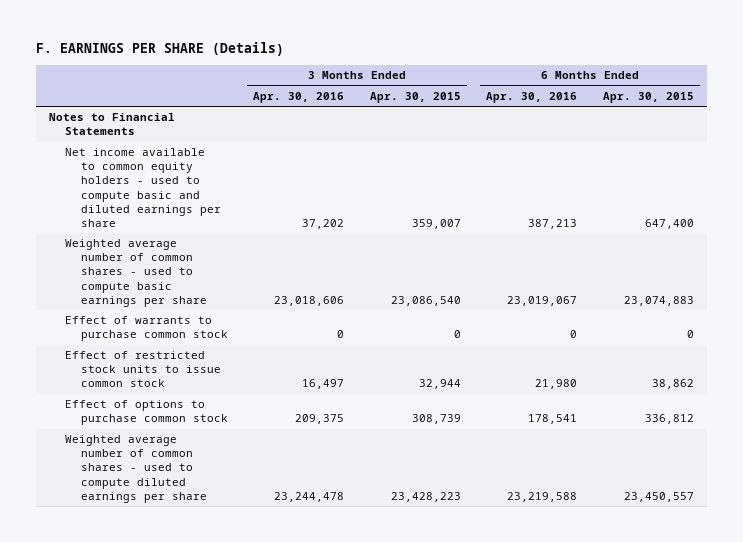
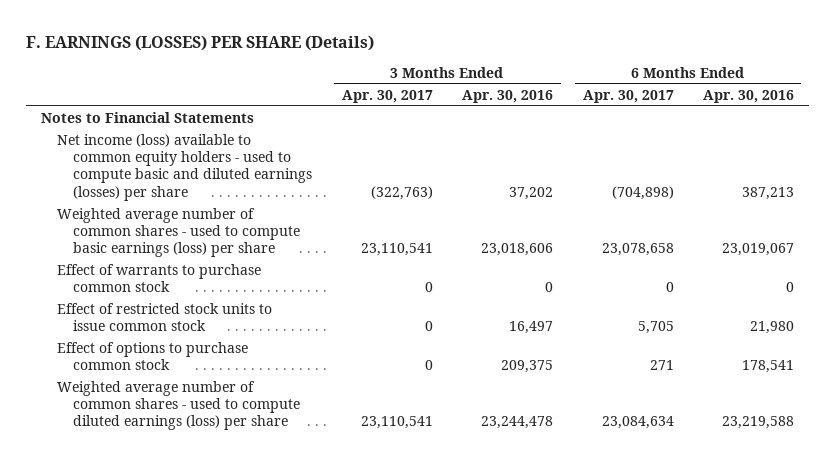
[35,42,284,57] F. EARNINGS PER SHARE (Details) -> [26,34,375,51] F. EARNINGS (LOSSES) PER SHARE (Details)
[369,91,461,103] Apr. 30, 2015 -> none
[602,91,694,103] Apr. 30, 2015 -> none
none -> [341,89,433,103] Apr. 30, 2017
none -> [582,89,674,103] Apr. 30, 2017
[64,148,221,227] Net income available to common equity holders - used to compute basic and diluted earnings per share -> [57,133,313,201] Net income (loss) available to common equity holders - used to compute basic and diluted earnings (losses) per share
[64,239,207,307] Weighted average number of common shares - used to compute basic earnings per share -> [57,207,301,258] Weighted average number of common shares - used to compute basic earnings (loss) per share
[64,435,207,503] Weighted average number of common shares - used to compute diluted earnings per share -> [57,380,301,431] Weighted average number of common shares - used to compute diluted earnings (loss) per share

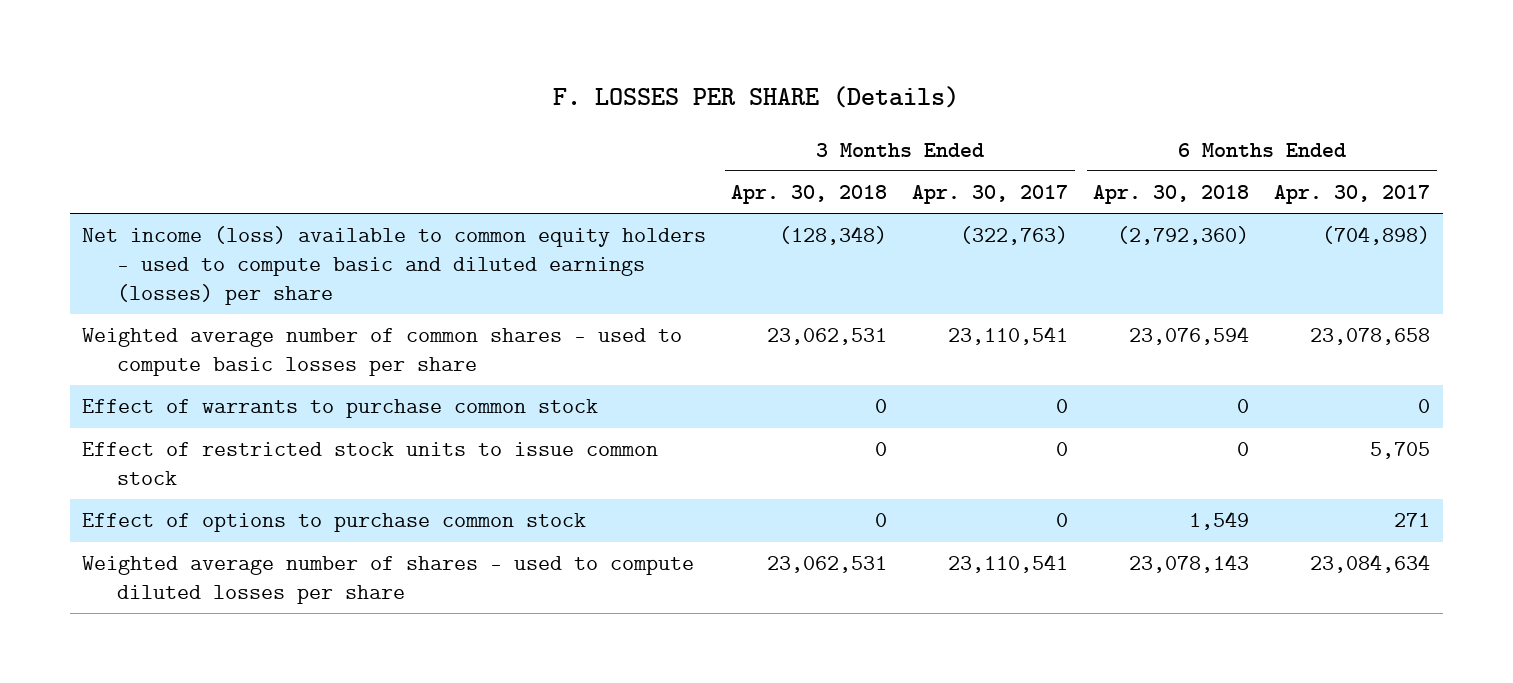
[26,34,375,51] F. EARNINGS (LOSSES) PER SHARE (Details) -> [553,86,960,109] F. LOSSES PER SHARE (Details)
[462,89,554,103] Apr. 30, 2016 -> none
[703,89,795,103] Apr. 30, 2016 -> none
none -> [731,185,888,205] Apr. 30, 2018
none -> [1093,185,1250,205] Apr. 30, 2018
[41,111,255,123] Notes to Financial Statements -> none
[57,207,301,258] Weighted average number of common shares - used to compute basic earnings (loss) per share -> [82,328,683,377] Weighted average number of common shares - used to compute basic losses per share
[57,380,301,431] Weighted average number of common shares - used to compute diluted earnings (loss) per share -> [82,556,695,605] Weighted average number of shares - used to compute diluted losses per share

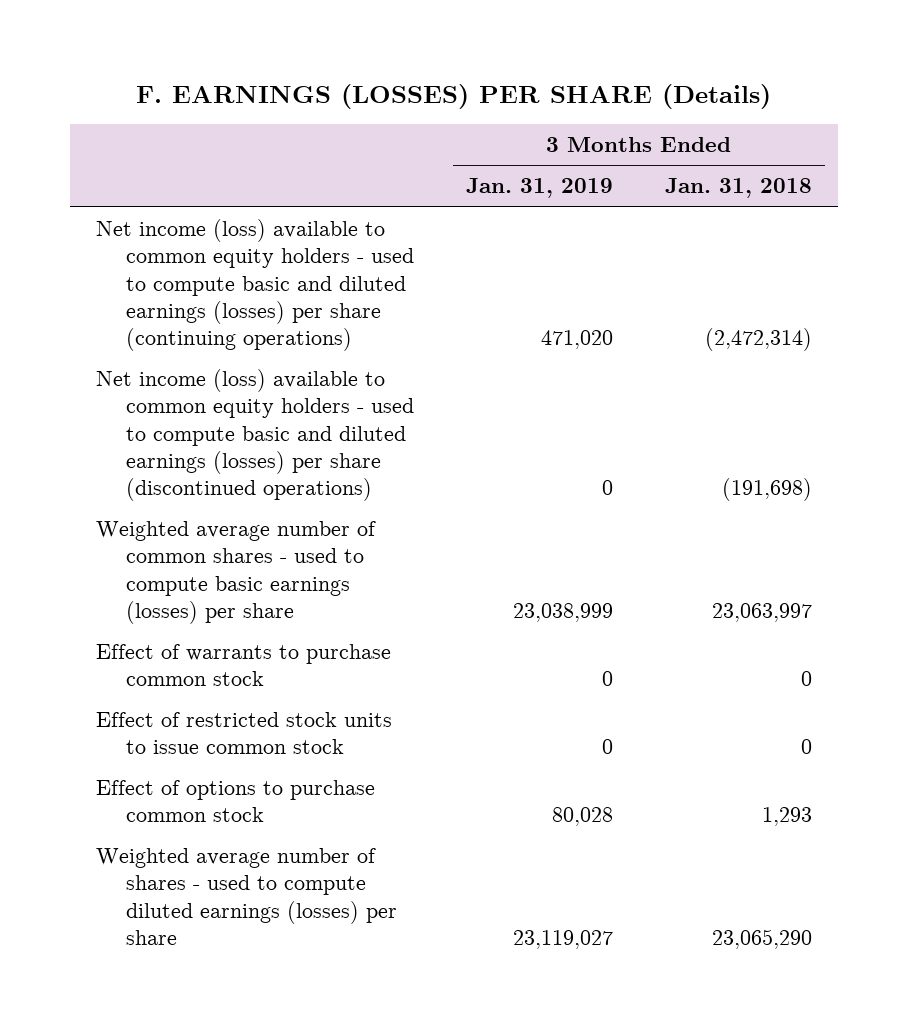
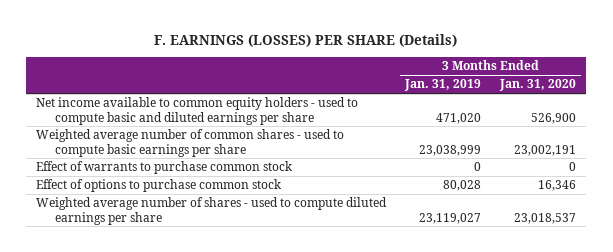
[665,178,813,199] Jan. 31, 2018 -> none
none -> [499,79,577,92] Jan. 31, 2020
[95,368,415,502] Net income (loss) available to common equity holders - used to compute basic and diluted earnings (losses) per share (discontinued operations) -> none
[95,218,415,352] Net income (loss) available to common equity holders - used to compute basic and diluted earnings (losses) per share (continuing operations) -> [36,97,359,125] Net income available to common equity holders - used to compute basic and diluted earnings per share
[95,520,376,624] Weighted average number of common shares - used to compute basic earnings (losses) per share -> [36,129,345,157] Weighted average number of common shares - used to compute basic earnings per share
[95,711,392,755] Effect of restricted stock units to issue common stock -> none
[95,847,398,945] Weighted average number of shares - used to compute diluted earnings (losses) per share -> [36,197,388,225] Weighted average number of shares - used to compute diluted earnings per share

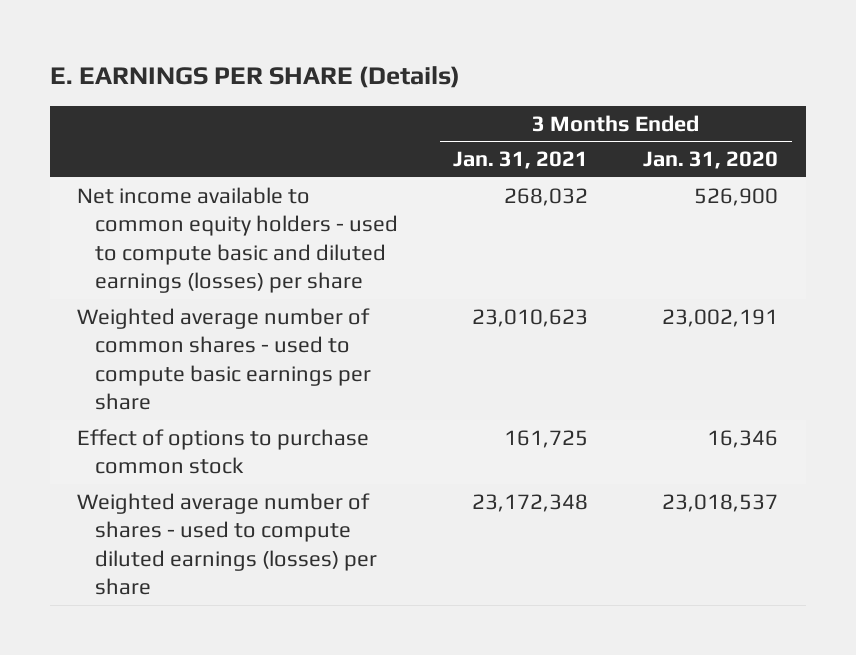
[154,34,458,48] F. EARNINGS (LOSSES) PER SHARE (Details) -> [50,66,461,89] E. EARNINGS PER SHARE (Details)
[404,79,482,92] Jan. 31, 2019 -> none
none -> [453,151,589,170] Jan. 31, 2021
[36,97,359,125] Net income available to common equity holders - used to compute basic and diluted earnings per share -> [77,186,399,294] Net income available to common equity holders - used to compute basic and diluted earnings (losses) per share
[36,161,294,175] Effect of warrants to purchase common stock -> none
[36,197,388,225] Weighted average number of shares - used to compute diluted earnings per share -> [77,492,378,596] Weighted average number of shares - used to compute diluted earnings (losses) per share

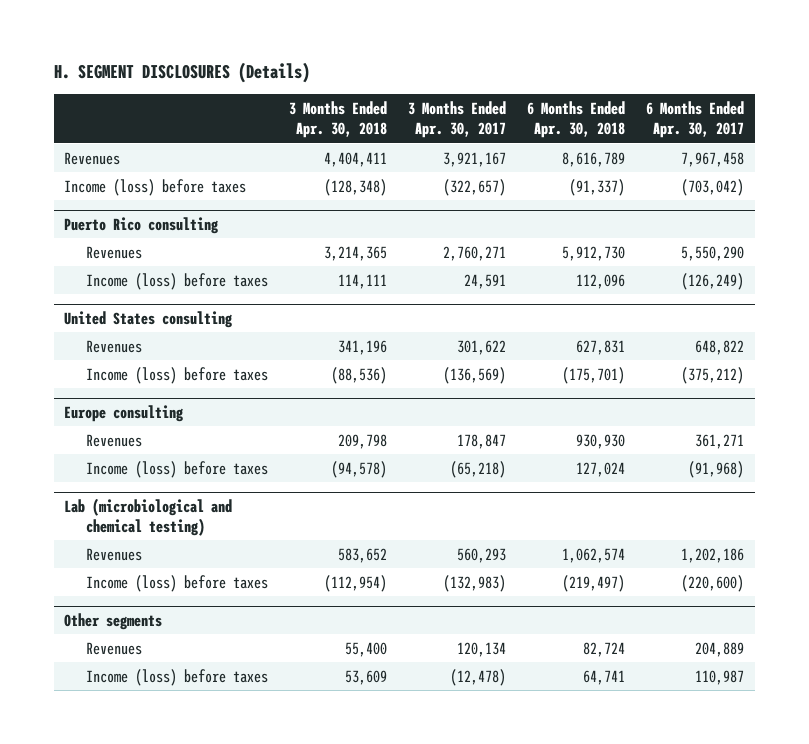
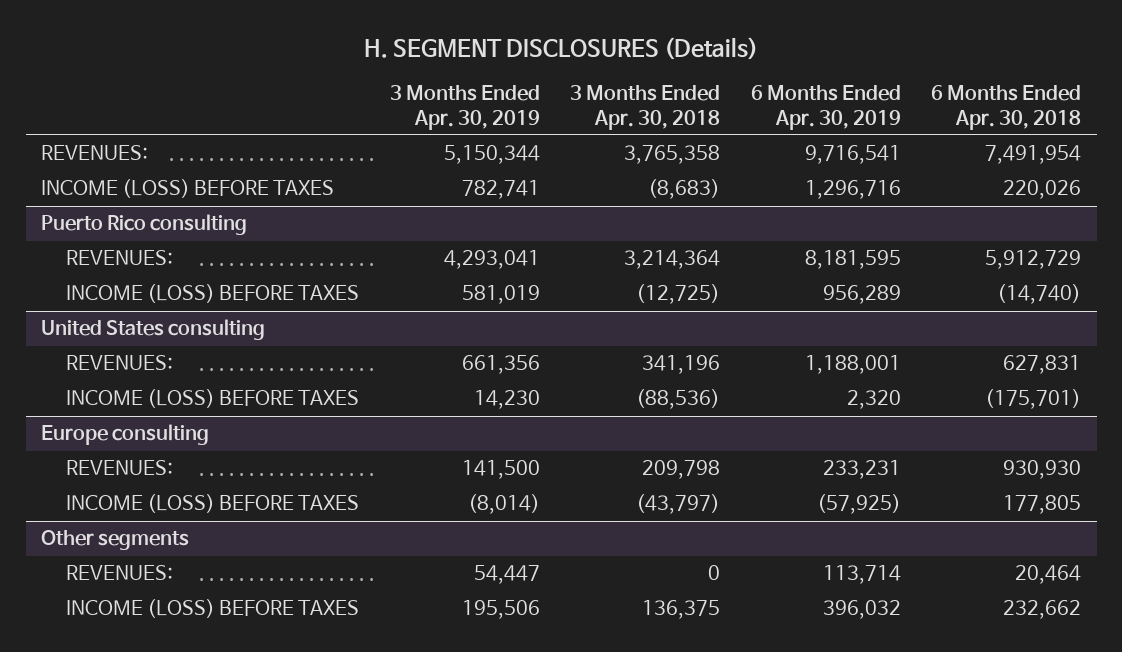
[408,100,507,139] 3 Months Ended Apr. 30, 2017 -> none
[646,100,745,139] 6 Months Ended Apr. 30, 2017 -> none
none -> [389,85,540,130] 3 Months Ended Apr. 30, 2019
none -> [750,85,901,130] 6 Months Ended Apr. 30, 2019
[64,151,121,165] Revenues -> [40,145,148,161] REVENUES:
[324,151,388,167] 4,404,411 -> [624,145,721,165] 3,765,358
[562,151,626,167] 8,616,789 -> [985,145,1082,165] 7,491,954
[64,178,247,196] Income (loss) before taxes -> [40,179,334,199] INCOME (LOSS) BEFORE TAXES
[324,178,388,196] (128,348) -> [648,179,721,200] (8,683)
[569,178,626,196] (91,337) -> [1003,180,1082,200] 220,026
[85,245,142,259] Revenues -> [66,250,174,266] REVENUES:
[324,245,388,261] 3,214,365 -> [624,250,721,270] 3,214,364
[562,245,626,261] 5,912,730 -> [985,250,1082,270] 5,912,729
[85,272,268,290] Income (loss) before taxes -> [66,284,360,304] INCOME (LOSS) BEFORE TAXES
[338,273,388,289] 114,111 -> [636,284,721,305] (12,725)
[576,273,626,289] 112,096 -> [997,284,1082,305] (14,740)
[85,339,142,353] Revenues -> [66,355,174,371] REVENUES:
[85,366,268,384] Income (loss) before taxes -> [66,389,360,409] INCOME (LOSS) BEFORE TAXES
[64,497,233,536] Lab (microbiological and chemical testing) -> none
[85,547,142,561] Revenues -> none
[85,574,268,592] Income (loss) before taxes -> none
[85,433,142,447] Revenues -> [66,460,174,476] REVENUES:
[85,460,268,478] Income (loss) before taxes -> [66,494,360,514] INCOME (LOSS) BEFORE TAXES
[331,460,388,478] (94,578) -> [636,494,721,515] (43,797)
[576,461,626,477] 127,024 -> [1003,495,1082,515] 177,805
[85,641,142,655] Revenues -> [66,565,174,581] REVENUES:
[345,641,388,657] 55,400 -> [708,565,721,581] 0
[583,641,626,657] 82,724 -> [1015,565,1082,585] 20,464
[85,668,268,686] Income (loss) before taxes -> [66,599,360,619] INCOME (LOSS) BEFORE TAXES
[345,669,388,685] 53,609 -> [642,600,721,620] 136,375
[583,669,626,685] 64,741 -> [1003,600,1082,620] 232,662

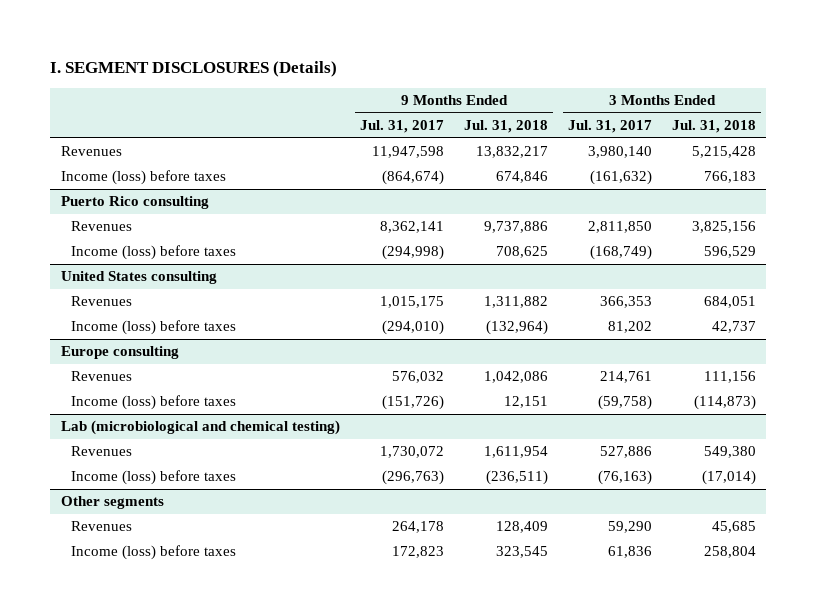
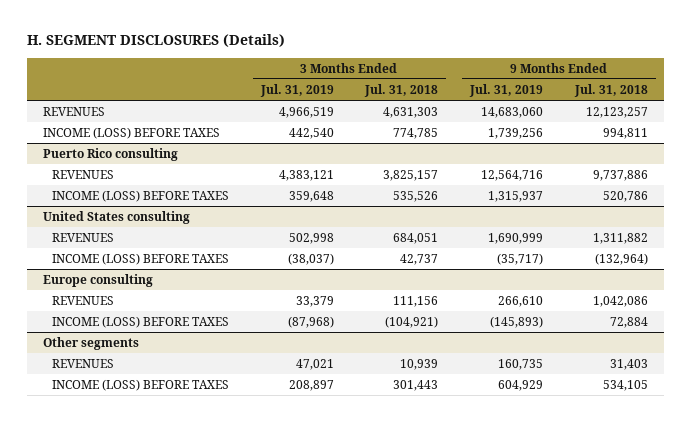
[50,61,338,78] I. SEGMENT DISCLOSURES (Details) -> [26,34,285,48] H. SEGMENT DISCLOSURES (Details)
[359,120,444,134] Jul. 31, 2017 -> none
[568,120,653,134] Jul. 31, 2017 -> none
none -> [259,84,334,98] Jul. 31, 2019
none -> [469,84,544,98] Jul. 31, 2019
[60,146,122,157] Revenues -> [42,107,105,117] REVENUES
[475,146,548,159] 13,832,217 -> [586,107,649,119] 12,123,257
[692,146,757,159] 5,215,428 -> [383,107,439,119] 4,631,303
[60,170,226,186] Income (loss) before taxes -> [42,127,220,140] INCOME (LOSS) BEFORE TAXES
[495,171,548,184] 674,846 -> [603,128,649,140] 994,811
[704,171,757,184] 766,183 -> [393,128,439,140] 774,785
[71,221,133,232] Revenues -> [51,170,114,180] REVENUES
[692,221,757,234] 3,825,156 -> [383,170,439,182] 3,825,157
[71,245,237,261] Income (loss) before taxes -> [51,190,229,203] INCOME (LOSS) BEFORE TAXES
[495,246,548,259] 708,625 -> [603,191,649,203] 520,786
[704,246,757,259] 596,529 -> [393,191,439,203] 535,526
[71,296,133,307] Revenues -> [51,233,114,243] REVENUES
[71,320,237,336] Income (loss) before taxes -> [51,253,229,266] INCOME (LOSS) BEFORE TAXES
[60,420,340,436] Lab (microbiological and chemical testing) -> none
[71,446,133,457] Revenues -> none
[71,470,237,486] Income (loss) before taxes -> none
[71,371,133,382] Revenues -> [51,296,114,306] REVENUES
[71,395,237,411] Income (loss) before taxes -> [51,316,229,329] INCOME (LOSS) BEFORE TAXES
[503,396,548,409] 12,151 -> [610,317,649,329] 72,884
[694,395,757,411] (114,873) -> [385,316,439,329] (104,921)
[71,521,133,532] Revenues -> [51,359,114,369] REVENUES
[495,521,548,534] 128,409 -> [610,359,649,371] 31,403
[712,521,757,534] 45,685 -> [400,359,439,371] 10,939
[71,545,237,561] Income (loss) before taxes -> [51,379,229,392] INCOME (LOSS) BEFORE TAXES
[495,546,548,559] 323,545 -> [603,380,649,392] 534,105
[704,546,757,559] 258,804 -> [393,380,439,392] 301,443

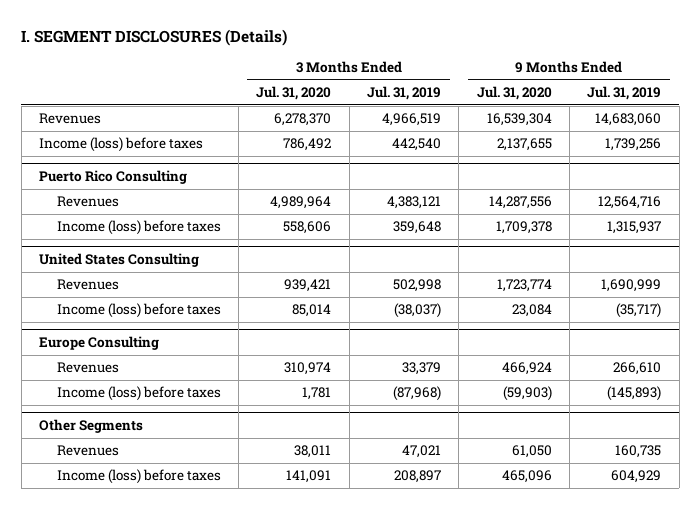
[26,34,285,48] H. SEGMENT DISCLOSURES (Details) -> [21,28,288,46] I. SEGMENT DISCLOSURES (Details)
[364,84,439,98] Jul. 31, 2018 -> none
[574,84,649,98] Jul. 31, 2018 -> none
none -> [256,86,332,101] Jul. 31, 2020
none -> [476,86,552,101] Jul. 31, 2020
[42,107,105,117] REVENUES -> [38,113,101,125] Revenues
[42,127,220,140] INCOME (LOSS) BEFORE TAXES -> [38,137,203,153] Income (loss) before taxes
[42,148,178,162] Puerto Rico consulting -> [38,170,187,185] Puerto Rico Consulting
[51,170,114,180] REVENUES -> [56,196,119,208] Revenues
[51,190,229,203] INCOME (LOSS) BEFORE TAXES -> [56,220,221,236] Income (loss) before taxes
[42,211,190,225] United States consulting -> [38,253,199,268] United States Consulting
[51,233,114,243] REVENUES -> [56,279,119,291] Revenues
[51,253,229,266] INCOME (LOSS) BEFORE TAXES -> [56,303,221,319] Income (loss) before taxes
[42,274,153,288] Europe consulting -> [38,336,159,351] Europe Consulting
[51,296,114,306] REVENUES -> [56,362,119,374] Revenues
[51,316,229,329] INCOME (LOSS) BEFORE TAXES -> [56,386,221,402] Income (loss) before taxes
[42,337,139,351] Other segments -> [38,419,143,434] Other Segments
[51,359,114,369] REVENUES -> [56,445,119,457] Revenues
[51,379,229,392] INCOME (LOSS) BEFORE TAXES -> [56,469,221,485] Income (loss) before taxes

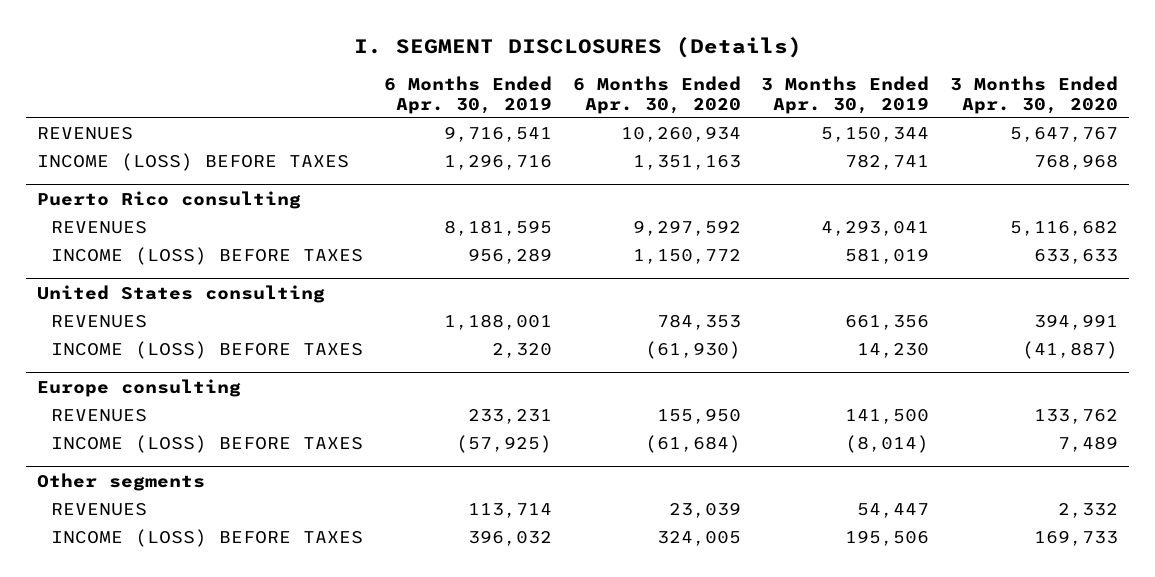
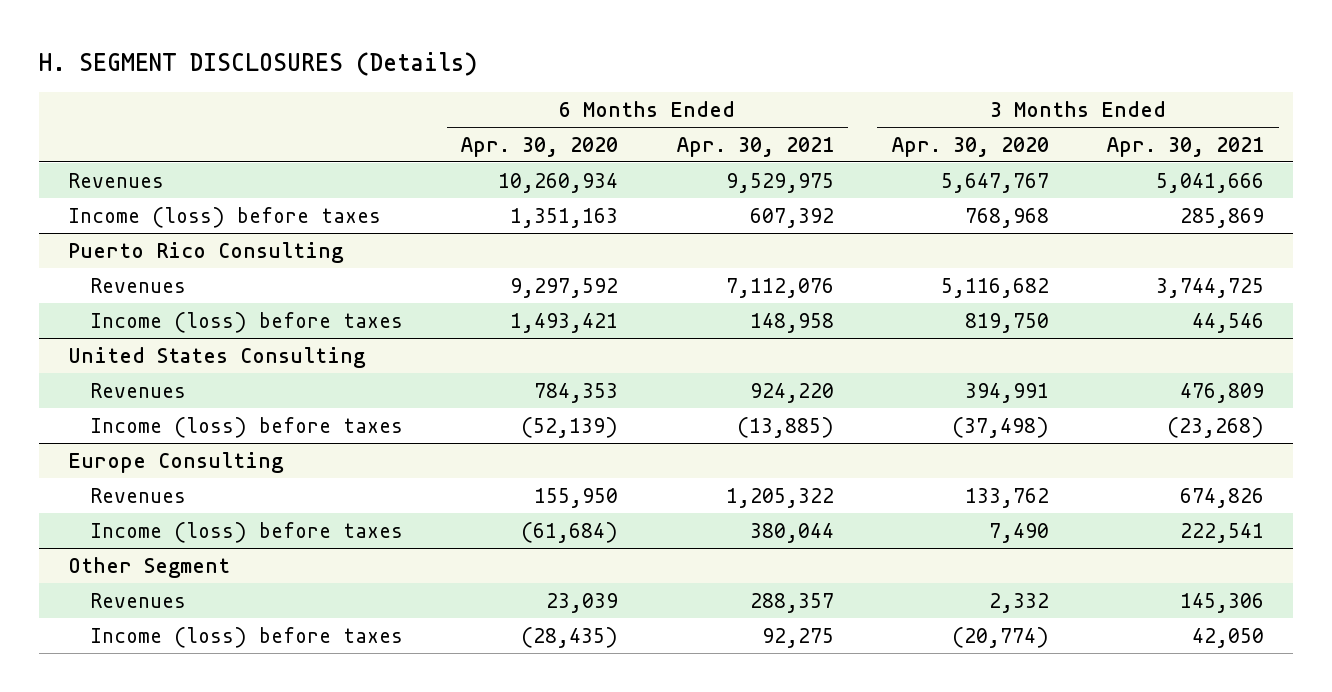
[353,36,802,58] I. SEGMENT DISCLOSURES (Details) -> [38,52,477,77] H. SEGMENT DISCLOSURES (Details)
[383,75,552,114] 6 Months Ended Apr. 30, 2019 -> none
[761,75,930,114] 3 Months Ended Apr. 30, 2019 -> none
none -> [676,136,834,157] Apr. 30, 2021
none -> [1107,136,1265,157] Apr. 30, 2021
[36,127,133,141] REVENUES -> [67,172,164,188] Revenues
[36,153,349,172] INCOME (LOSS) BEFORE TAXES -> [67,206,381,228] Income (loss) before taxes
[36,190,301,209] Puerto Rico consulting -> [67,241,344,263] Puerto Rico Consulting
[50,221,147,235] REVENUES -> [89,277,186,293] Revenues
[50,247,363,266] INCOME (LOSS) BEFORE TAXES -> [89,311,403,333] Income (loss) before taxes
[632,249,741,265] 1,150,772 -> [510,312,619,333] 1,493,421
[1034,249,1119,265] 633,633 -> [964,312,1049,333] 819,750
[36,284,325,303] United States consulting -> [67,346,366,368] United States Consulting
[50,315,147,329] REVENUES -> [89,382,186,398] Revenues
[50,341,363,360] INCOME (LOSS) BEFORE TAXES -> [89,416,403,438] Income (loss) before taxes
[644,341,741,360] (61,930) -> [521,416,619,438] (52,139)
[1022,341,1119,360] (41,887) -> [951,416,1049,438] (37,498)
[36,378,241,397] Europe consulting -> [67,451,284,473] Europe Consulting
[50,409,147,423] REVENUES -> [89,487,186,503] Revenues
[50,435,363,454] INCOME (LOSS) BEFORE TAXES -> [89,521,403,543] Income (loss) before taxes
[1058,436,1119,453] 7,489 -> [988,522,1049,543] 7,490
[36,472,205,491] Other segments -> [67,556,230,578] Other Segment
[50,503,147,517] REVENUES -> [89,592,186,608] Revenues
[50,529,363,548] INCOME (LOSS) BEFORE TAXES -> [89,626,403,648] Income (loss) before taxes
[656,531,741,547] 324,005 -> [521,626,619,648] (28,435)
[1034,530,1119,547] 169,733 -> [951,626,1049,648] (20,774)

